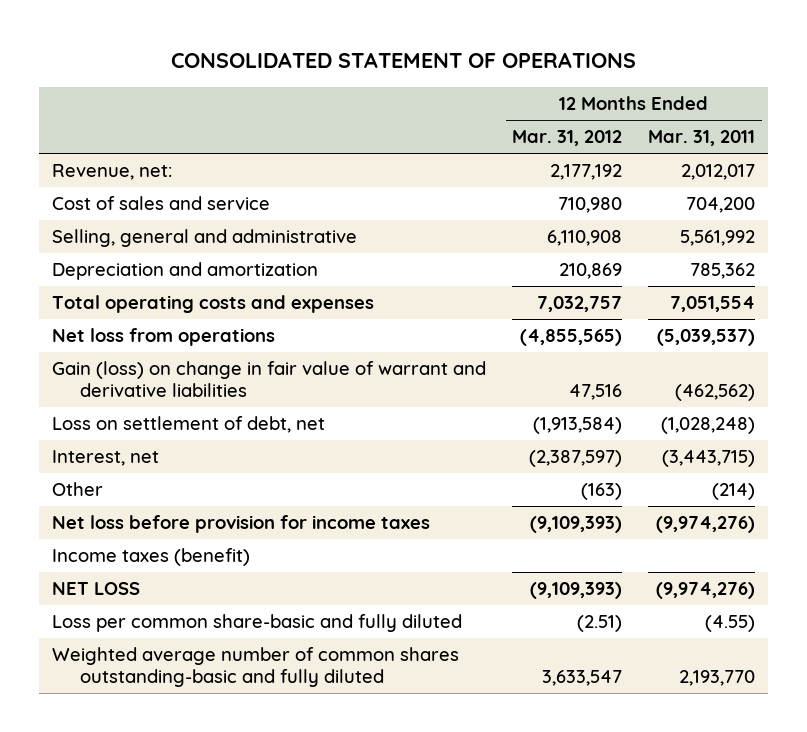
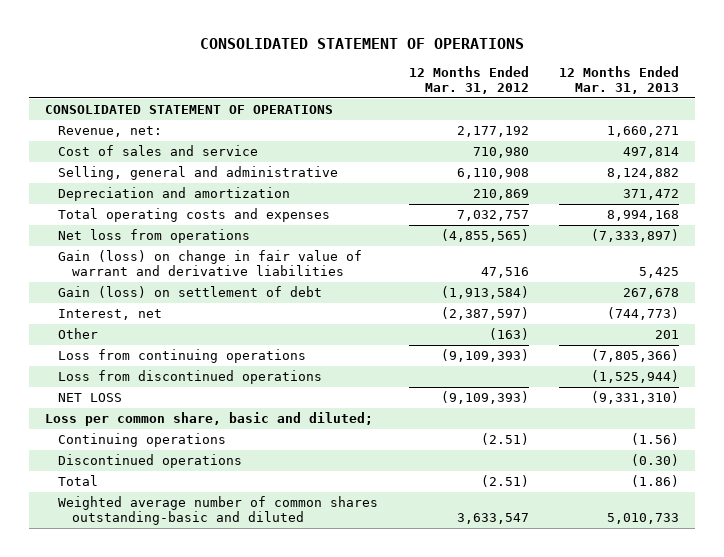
[648,130,756,147] Mar. 31, 2011 -> none
none -> [559,65,680,94] 12 Months Ended Mar. 31, 2013
none -> [44,105,333,115] CONSOLIDATED STATEMENT OF OPERATIONS
[52,416,326,434] Loss on settlement of debt, net -> [58,286,323,299] Gain (loss) on settlement of debt
[52,548,251,567] Income taxes (benefit) -> none
[52,515,431,534] Net loss before provision for income taxes -> [58,349,307,364] Loss from continuing operations
none -> [58,370,323,385] Loss from discontinued operations
none -> [44,412,373,427] Loss per common share, basic and diluted;
none -> [58,433,227,448] Continuing operations
none -> [58,454,243,469] Discontinued operations
[52,614,463,633] Loss per common share-basic and fully diluted -> [58,475,99,487] Total
[52,647,460,688] Weighted average number of common shares outstanding-basic and fully diluted -> [58,496,379,526] Weighted average number of common shares outstanding-basic and diluted

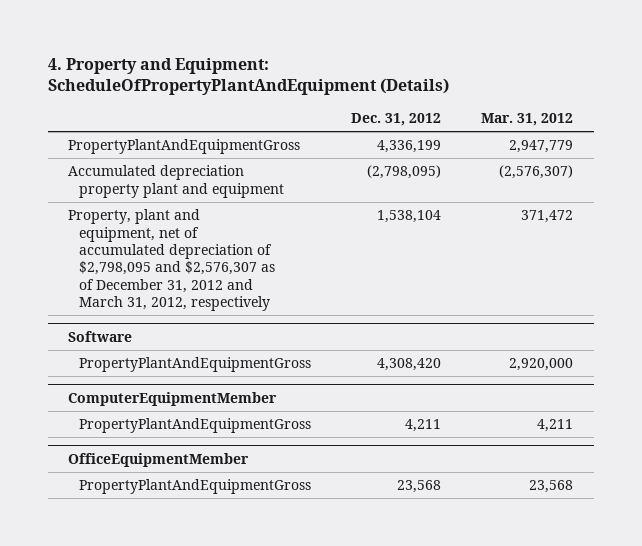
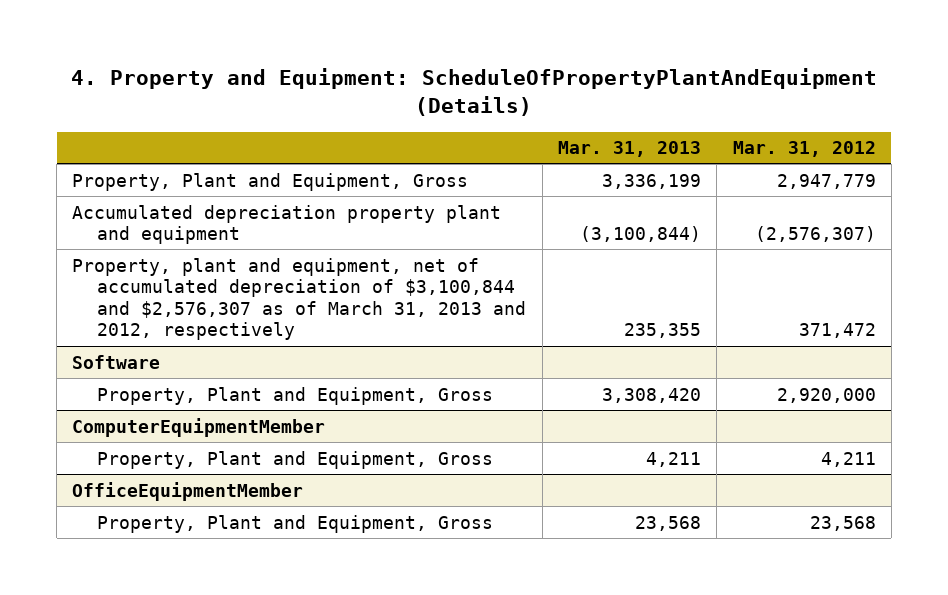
[351,112,442,126] Dec. 31, 2012 -> none
none -> [557,141,701,158] Mar. 31, 2013
[68,139,301,155] PropertyPlantAndEquipmentGross -> [72,172,469,191] Property, Plant and Equipment, Gross
[68,209,276,312] Property, plant and equipment, net of accumulated depreciation of $2,798,095 and $2,576,307 as of December 31, 2012 and March 31, 2012, respectively -> [72,257,527,341] Property, plant and equipment, net of accumulated depreciation of $3,100,844 and $2,576,307 as of March 31, 2013 and 2012, respectively
[79,357,312,373] PropertyPlantAndEquipmentGross -> [97,386,494,405] Property, Plant and Equipment, Gross
[79,418,312,434] PropertyPlantAndEquipmentGross -> [97,450,494,469] Property, Plant and Equipment, Gross
[79,479,312,495] PropertyPlantAndEquipmentGross -> [97,514,494,533] Property, Plant and Equipment, Gross

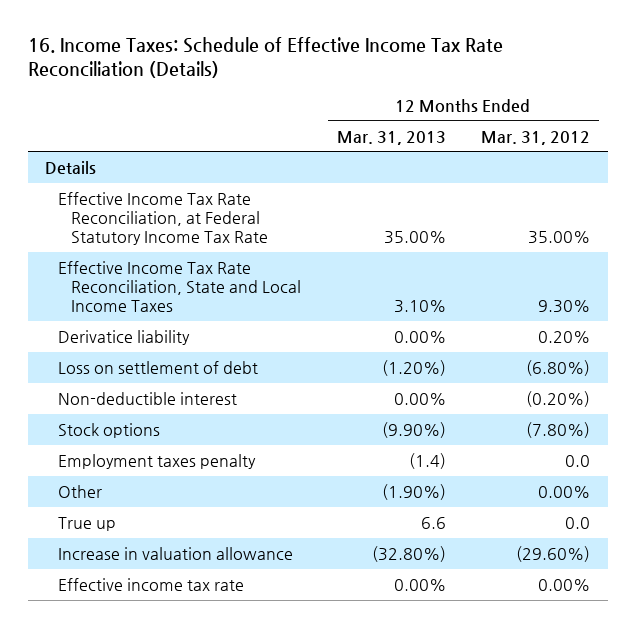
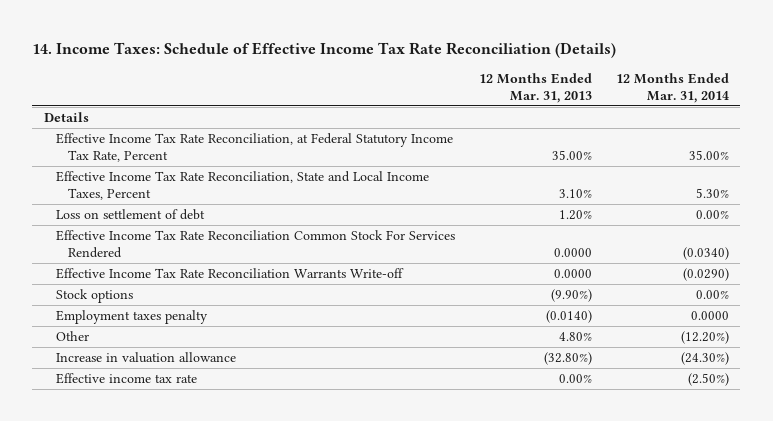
[27,37,503,79] 16. Income Taxes: Schedule of Effective Income Tax Rate Reconciliation (Details) -> [32,42,617,59] 14. Income Taxes: Schedule of Effective Income Tax Rate Reconciliation (Details)
[480,130,590,145] Mar. 31, 2012 -> none
none -> [615,73,729,103] 12 Months Ended Mar. 31, 2014
[58,329,191,345] Derivatice liability -> none
[58,391,238,405] Non-deductible interest -> none
[58,191,269,245] Effective Income Tax Rate Reconciliation, at Federal Statutory Income Tax Rate -> [56,133,454,162] Effective Income Tax Rate Reconciliation, at Federal Statutory Income Tax Rate, Percent
[58,260,302,312] Effective Income Tax Rate Reconciliation, State and Local Income Taxes -> [56,171,430,200] Effective Income Tax Rate Reconciliation, State and Local Income Taxes, Percent
[381,359,446,376] (1.20%) -> [558,210,592,221] 1.20%
none -> [56,230,456,258] Effective Income Tax Rate Reconciliation Common Stock For Services Rendered
none -> [56,268,405,280] Effective Income Tax Rate Reconciliation Warrants Write-off
[58,516,117,531] True up -> none
[408,452,446,469] (1.4) -> [545,310,592,324] (0.0140)
[381,483,446,500] (1.90%) -> [558,332,592,342] 4.80%

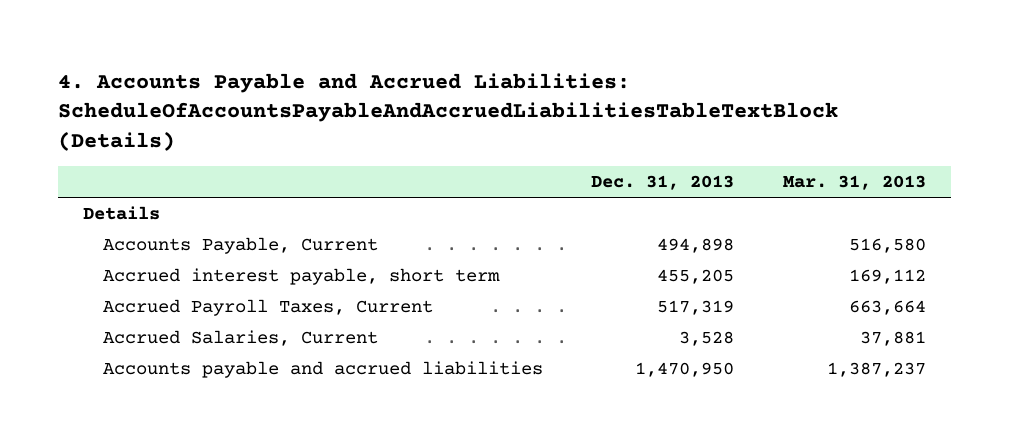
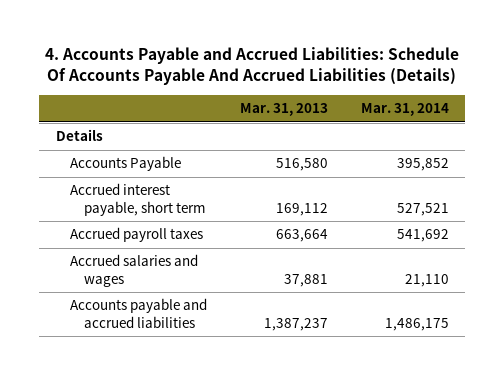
[58,72,839,151] 4. Accounts Payable and Accrued Liabilities: ScheduleOfAccountsPayableAndAccruedLiabilitiesTableTextBlock (Details) -> [45,47,460,86] 4. Accounts Payable and Accrued Liabilities: Schedule Of Accounts Payable And Accrued Liabilities (Details)
[591,175,735,191] Dec. 31, 2013 -> none
none -> [360,103,449,117] Mar. 31, 2014
[102,237,378,255] Accounts Payable, Current -> [69,156,181,172] Accounts Payable
[102,299,433,317] Accrued Payroll Taxes, Current -> [69,227,203,243] Accrued payroll taxes
[102,330,378,347] Accrued Salaries, Current -> [69,254,198,287] Accrued salaries and wages

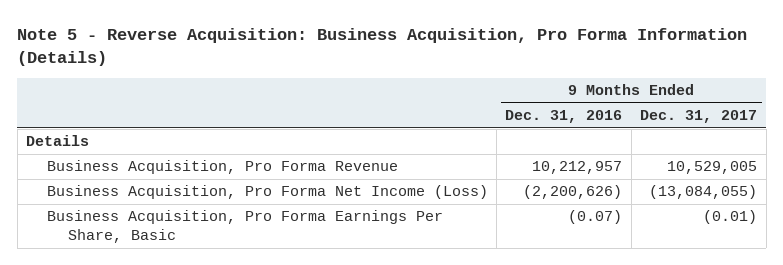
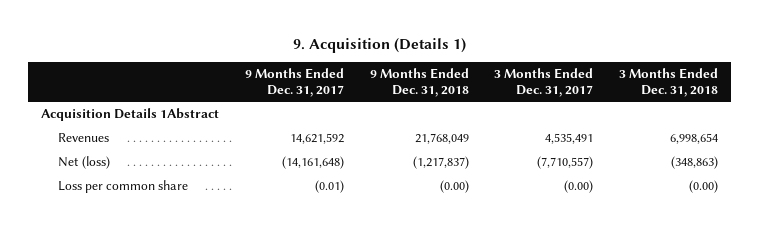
[17,28,748,66] Note 5 - Reverse Acquisition: Business Acquisition, Pro Forma Information (Details) -> [292,37,466,53] 9. Acquisition (Details 1)
[505,109,623,123] Dec. 31, 2016 -> none
none -> [369,68,469,97] 9 Months Ended Dec. 31, 2018
none -> [494,68,594,97] 3 Months Ended Dec. 31, 2017
none -> [619,68,719,97] 3 Months Ended Dec. 31, 2018
[25,135,89,147] Details -> none
[46,160,398,175] Business Acquisition, Pro Forma Revenue -> none
none -> [40,108,219,122] Acquisition Details 1Abstract
none -> [57,133,109,143] Revenues
[46,185,488,200] Business Acquisition, Pro Forma Net Income (Loss) -> [57,156,110,170] Net (loss)
[649,185,758,200] (13,084,055) -> [281,156,344,170] (14,161,648)
[46,210,443,243] Business Acquisition, Pro Forma Earnings Per Share, Basic -> [57,180,188,194] Loss per common share

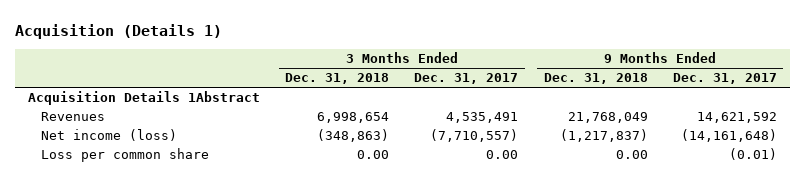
[292,37,466,53] 9. Acquisition (Details 1) -> [15,23,223,39] Acquisition (Details 1)
[57,156,110,170] Net (loss) -> [40,129,177,142] Net income (loss)
[439,180,469,194] (0.00) -> [615,150,648,160] 0.00
[564,180,594,194] (0.00) -> [486,150,519,160] 0.00
[689,180,719,194] (0.00) -> [357,150,390,160] 0.00

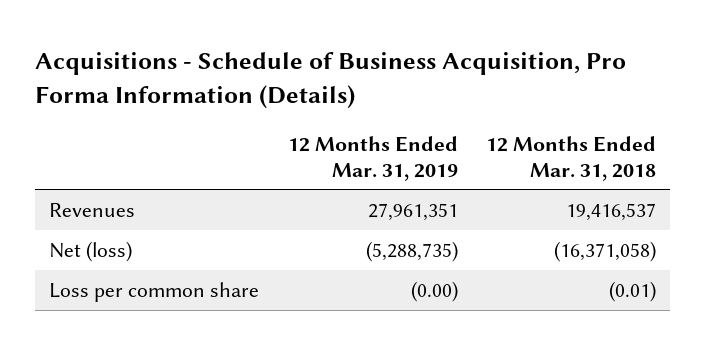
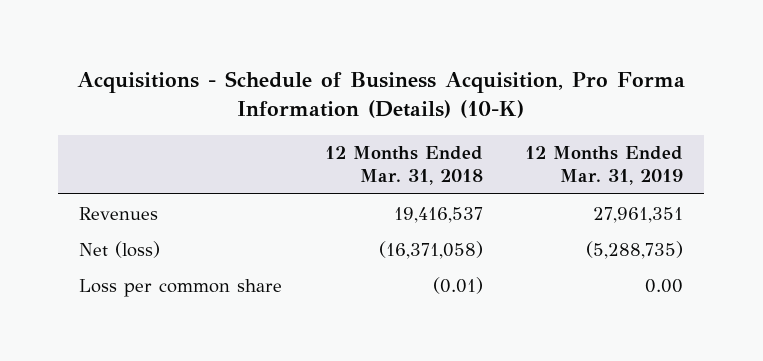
[35,52,627,109] Acquisitions - Schedule of Business Acquisition, Pro Forma Information (Details) -> [77,71,686,119] Acquisitions - Schedule of Business Acquisition, Pro Forma Information (Details) (10-K)
[410,281,458,303] (0.00) -> [645,278,684,293] 0.00

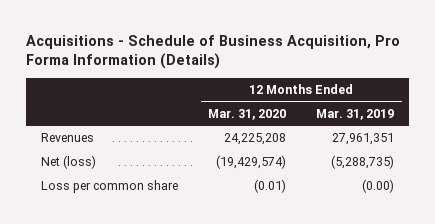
[77,71,686,119] Acquisitions - Schedule of Business Acquisition, Pro Forma Information (Details) (10-K) -> [26,34,401,70] Acquisitions - Schedule of Business Acquisition, Pro Forma Information (Details)
[324,146,483,186] 12 Months Ended Mar. 31, 2018 -> none
none -> [208,109,287,121] Mar. 31, 2020
[645,278,684,293] 0.00 -> [362,179,395,194] (0.00)

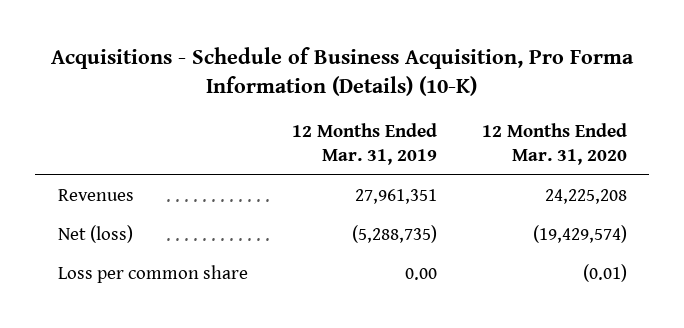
[26,34,401,70] Acquisitions - Schedule of Business Acquisition, Pro Forma Information (Details) -> [51,47,635,97] Acquisitions - Schedule of Business Acquisition, Pro Forma Information (Details) (10-K)
[362,179,395,194] (0.00) -> [405,268,438,281] 0.00

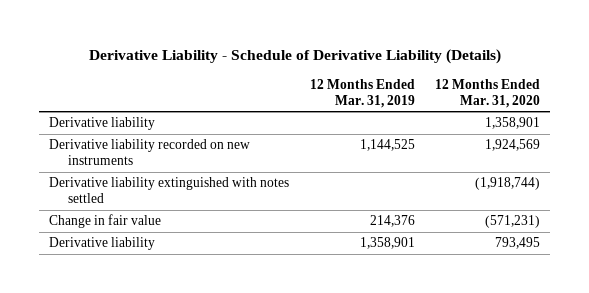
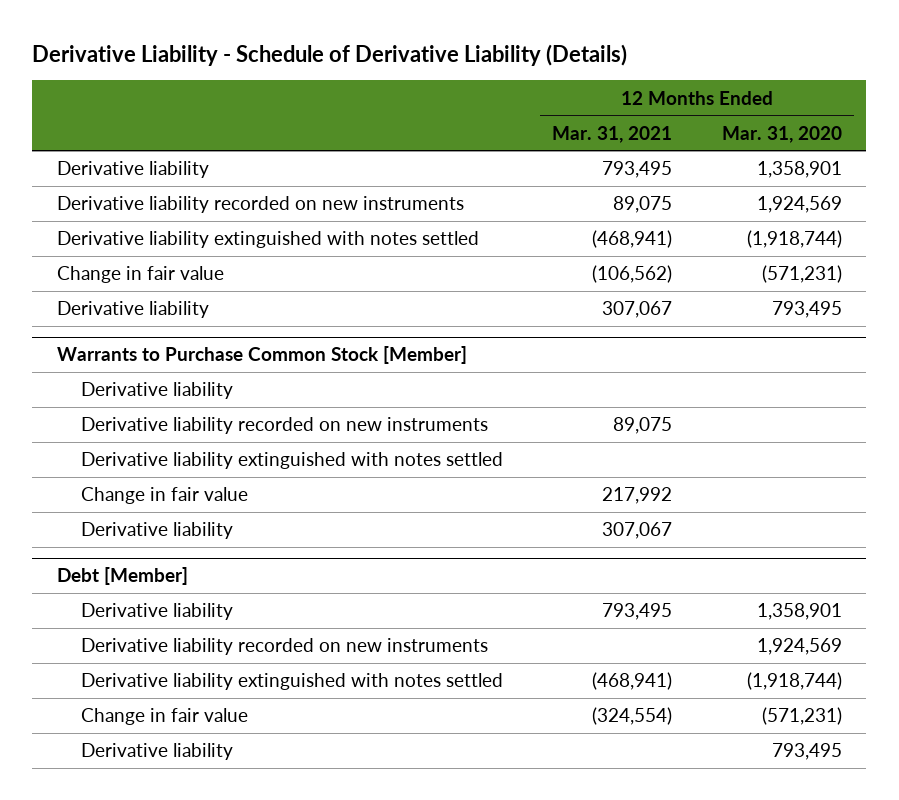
[309,78,415,108] 12 Months Ended Mar. 31, 2019 -> none
none -> [552,125,673,143] Mar. 31, 2021
none -> [57,346,468,365] Warrants to Purchase Common Stock [Member]
none -> [80,382,233,400] Derivative liability
none -> [80,417,488,435] Derivative liability recorded on new instruments
none -> [80,452,503,470] Derivative liability extinguished with notes settled
none -> [80,487,248,505] Change in fair value
none -> [80,522,233,540] Derivative liability
none -> [57,567,189,586] Debt [Member]
none -> [80,603,233,621] Derivative liability
none -> [80,638,488,656] Derivative liability recorded on new instruments
none -> [80,673,503,691] Derivative liability extinguished with notes settled
none -> [80,708,248,726] Change in fair value
none -> [80,743,233,761] Derivative liability

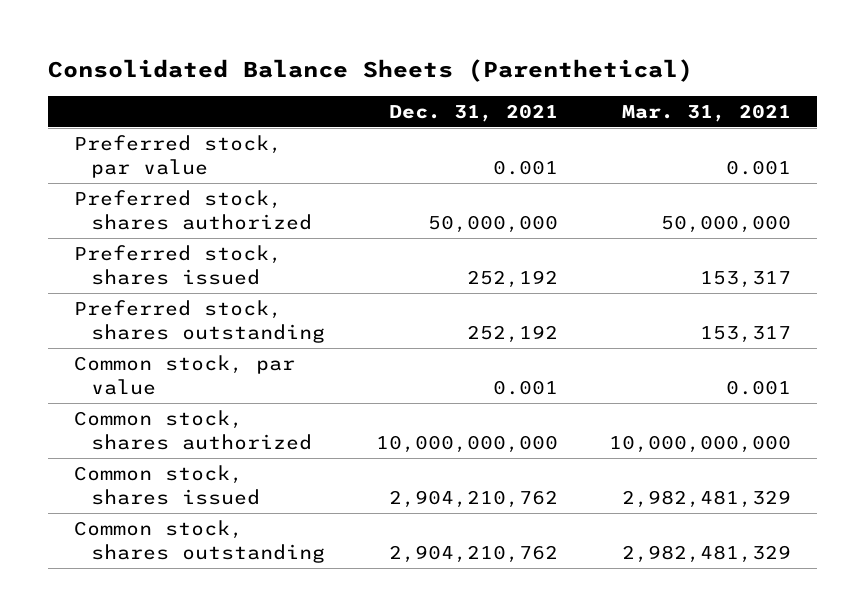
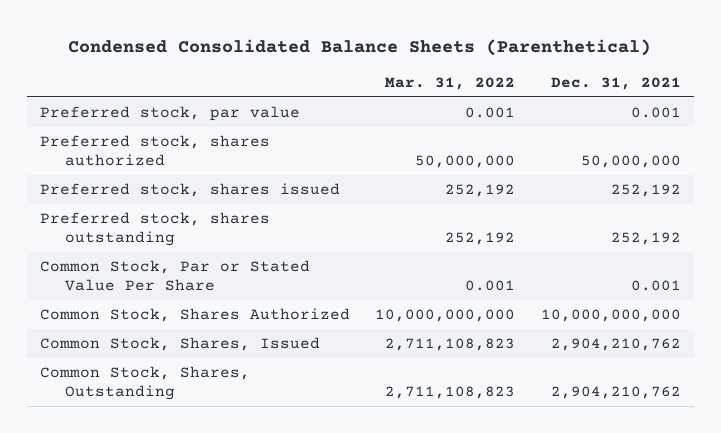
[48,59,694,83] Consolidated Balance Sheets (Parenthetical) -> [68,38,652,56] Condensed Consolidated Balance Sheets (Parenthetical)
[622,103,792,122] Mar. 31, 2021 -> none
none -> [385,76,516,90] Mar. 31, 2022
[73,355,295,396] Common stock, par value -> [39,260,310,292] Common Stock, Par or Stated Value Per Share
[73,410,312,451] Common stock, shares authorized -> [39,308,350,323] Common Stock, Shares Authorized
[73,465,260,506] Common stock, shares issued -> [39,337,320,352] Common Stock, Shares, Issued
[73,520,325,564] Common stock, shares outstanding -> [39,366,250,401] Common Stock, Shares, Outstanding

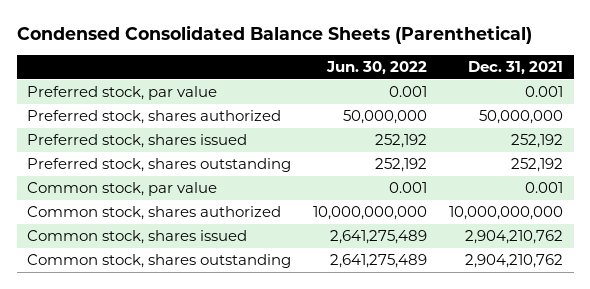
[385,76,516,90] Mar. 31, 2022 -> none
none -> [326,61,428,76] Jun. 30, 2022
[39,260,310,292] Common Stock, Par or Stated Value Per Share -> [27,182,218,197] Common stock, par value
[39,308,350,323] Common Stock, Shares Authorized -> [27,206,282,221] Common stock, shares authorized
[39,337,320,352] Common Stock, Shares, Issued -> [27,230,248,245] Common stock, shares issued
[39,366,250,401] Common Stock, Shares, Outstanding -> [27,254,292,269] Common stock, shares outstanding

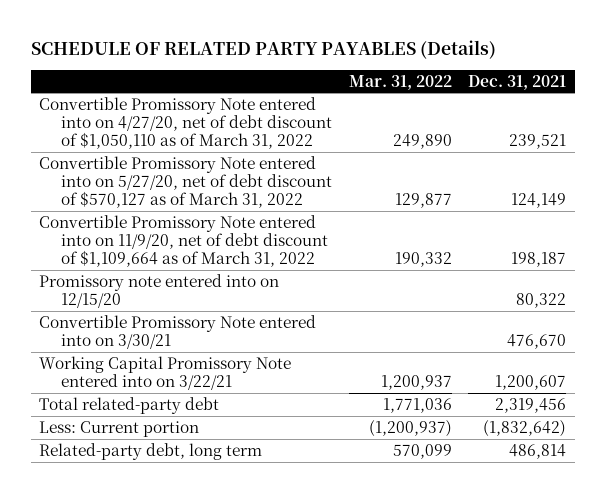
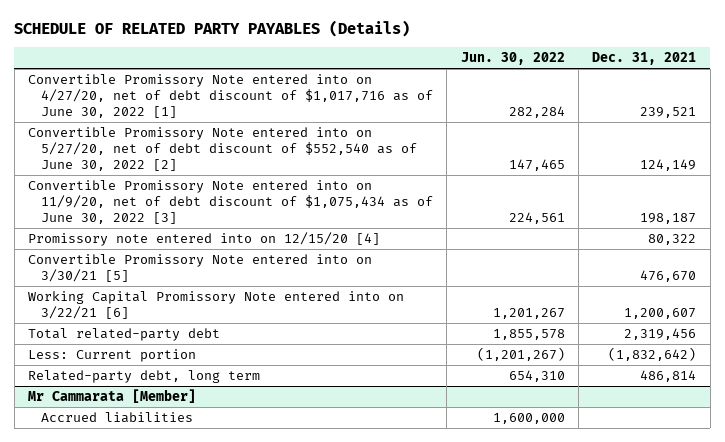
[348,74,452,90] Mar. 31, 2022 -> none
none -> [460,52,565,66] Jun. 30, 2022
[38,96,333,150] Convertible Promissory Note entered into on 4/27/20, net of debt discount of $1,050,110 as of March 31, 2022 -> [28,74,433,119] Convertible Promissory Note entered into on 4/27/20, net of debt discount of $1,017,716 as of June 30, 2022 [1]
[38,155,333,209] Convertible Promissory Note entered into on 5/27/20, net of debt discount of $570,127 as of March 31, 2022 -> [28,127,417,172] Convertible Promissory Note entered into on 5/27/20, net of debt discount of $552,540 as of June 30, 2022 [2]
[38,214,329,268] Convertible Promissory Note entered into on 11/9/20, net of debt discount of $1,109,664 as of March 31, 2022 -> [28,180,433,225] Convertible Promissory Note entered into on 11/9/20, net of debt discount of $1,075,434 as of June 30, 2022 [3]
[38,273,279,309] Promissory note entered into on 12/15/20 -> [28,232,381,247] Promissory note entered into on 12/15/20 [4]
[38,314,316,350] Convertible Promissory Note entered into on 3/30/21 -> [28,254,373,283] Convertible Promissory Note entered into on 3/30/21 [5]
[38,355,291,391] Working Capital Promissory Note entered into on 3/22/21 -> [28,291,405,320] Working Capital Promissory Note entered into on 3/22/21 [6]
none -> [28,389,197,404] Mr Cammarata [Member]
none -> [40,412,193,424] Accrued liabilities

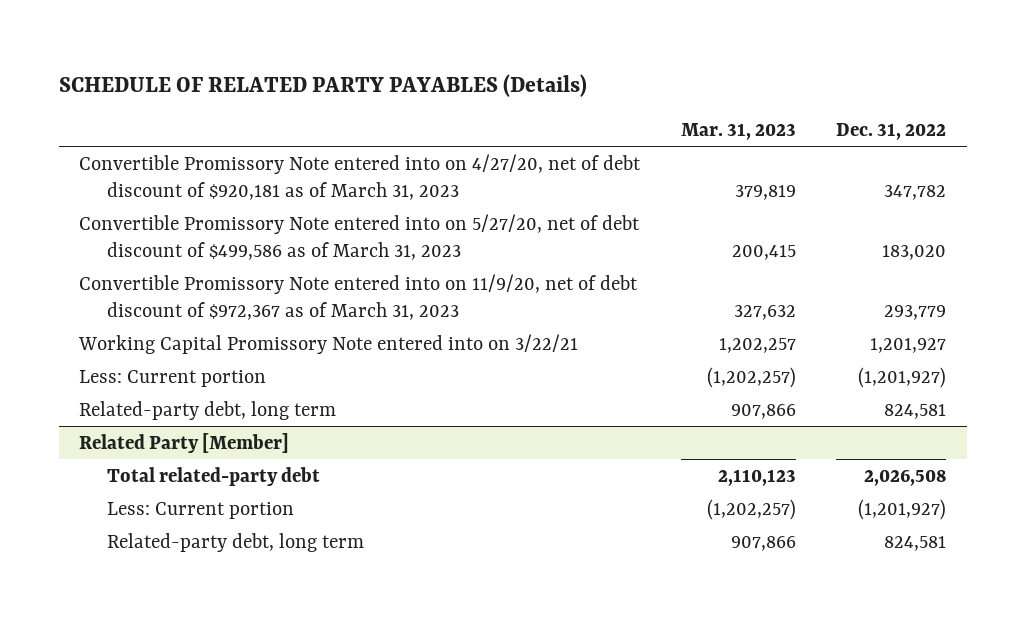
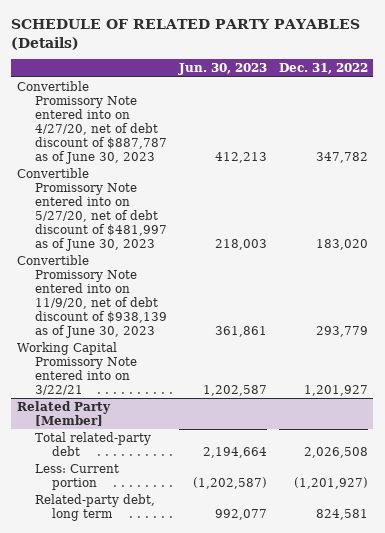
[680,122,796,140] Mar. 31, 2023 -> none
none -> [177,63,267,76] Jun. 30, 2023
[79,153,642,200] Convertible Promissory Note entered into on 4/27/20, net of debt discount of $920,181 as of March 31, 2023 -> [17,80,167,164] Convertible Promissory Note entered into on 4/27/20, net of debt discount of $887,787 as of June 30, 2023
[79,213,641,260] Convertible Promissory Note entered into on 5/27/20, net of debt discount of $499,586 as of March 31, 2023 -> [17,167,167,251] Convertible Promissory Note entered into on 5/27/20, net of debt discount of $481,997 as of June 30, 2023
[79,273,639,320] Convertible Promissory Note entered into on 11/9/20, net of debt discount of $972,367 as of March 31, 2023 -> [17,254,167,338] Convertible Promissory Note entered into on 11/9/20, net of debt discount of $938,139 as of June 30, 2023
[79,369,267,387] Less: Current portion -> none
[79,400,337,420] Related-party debt, long term -> none

